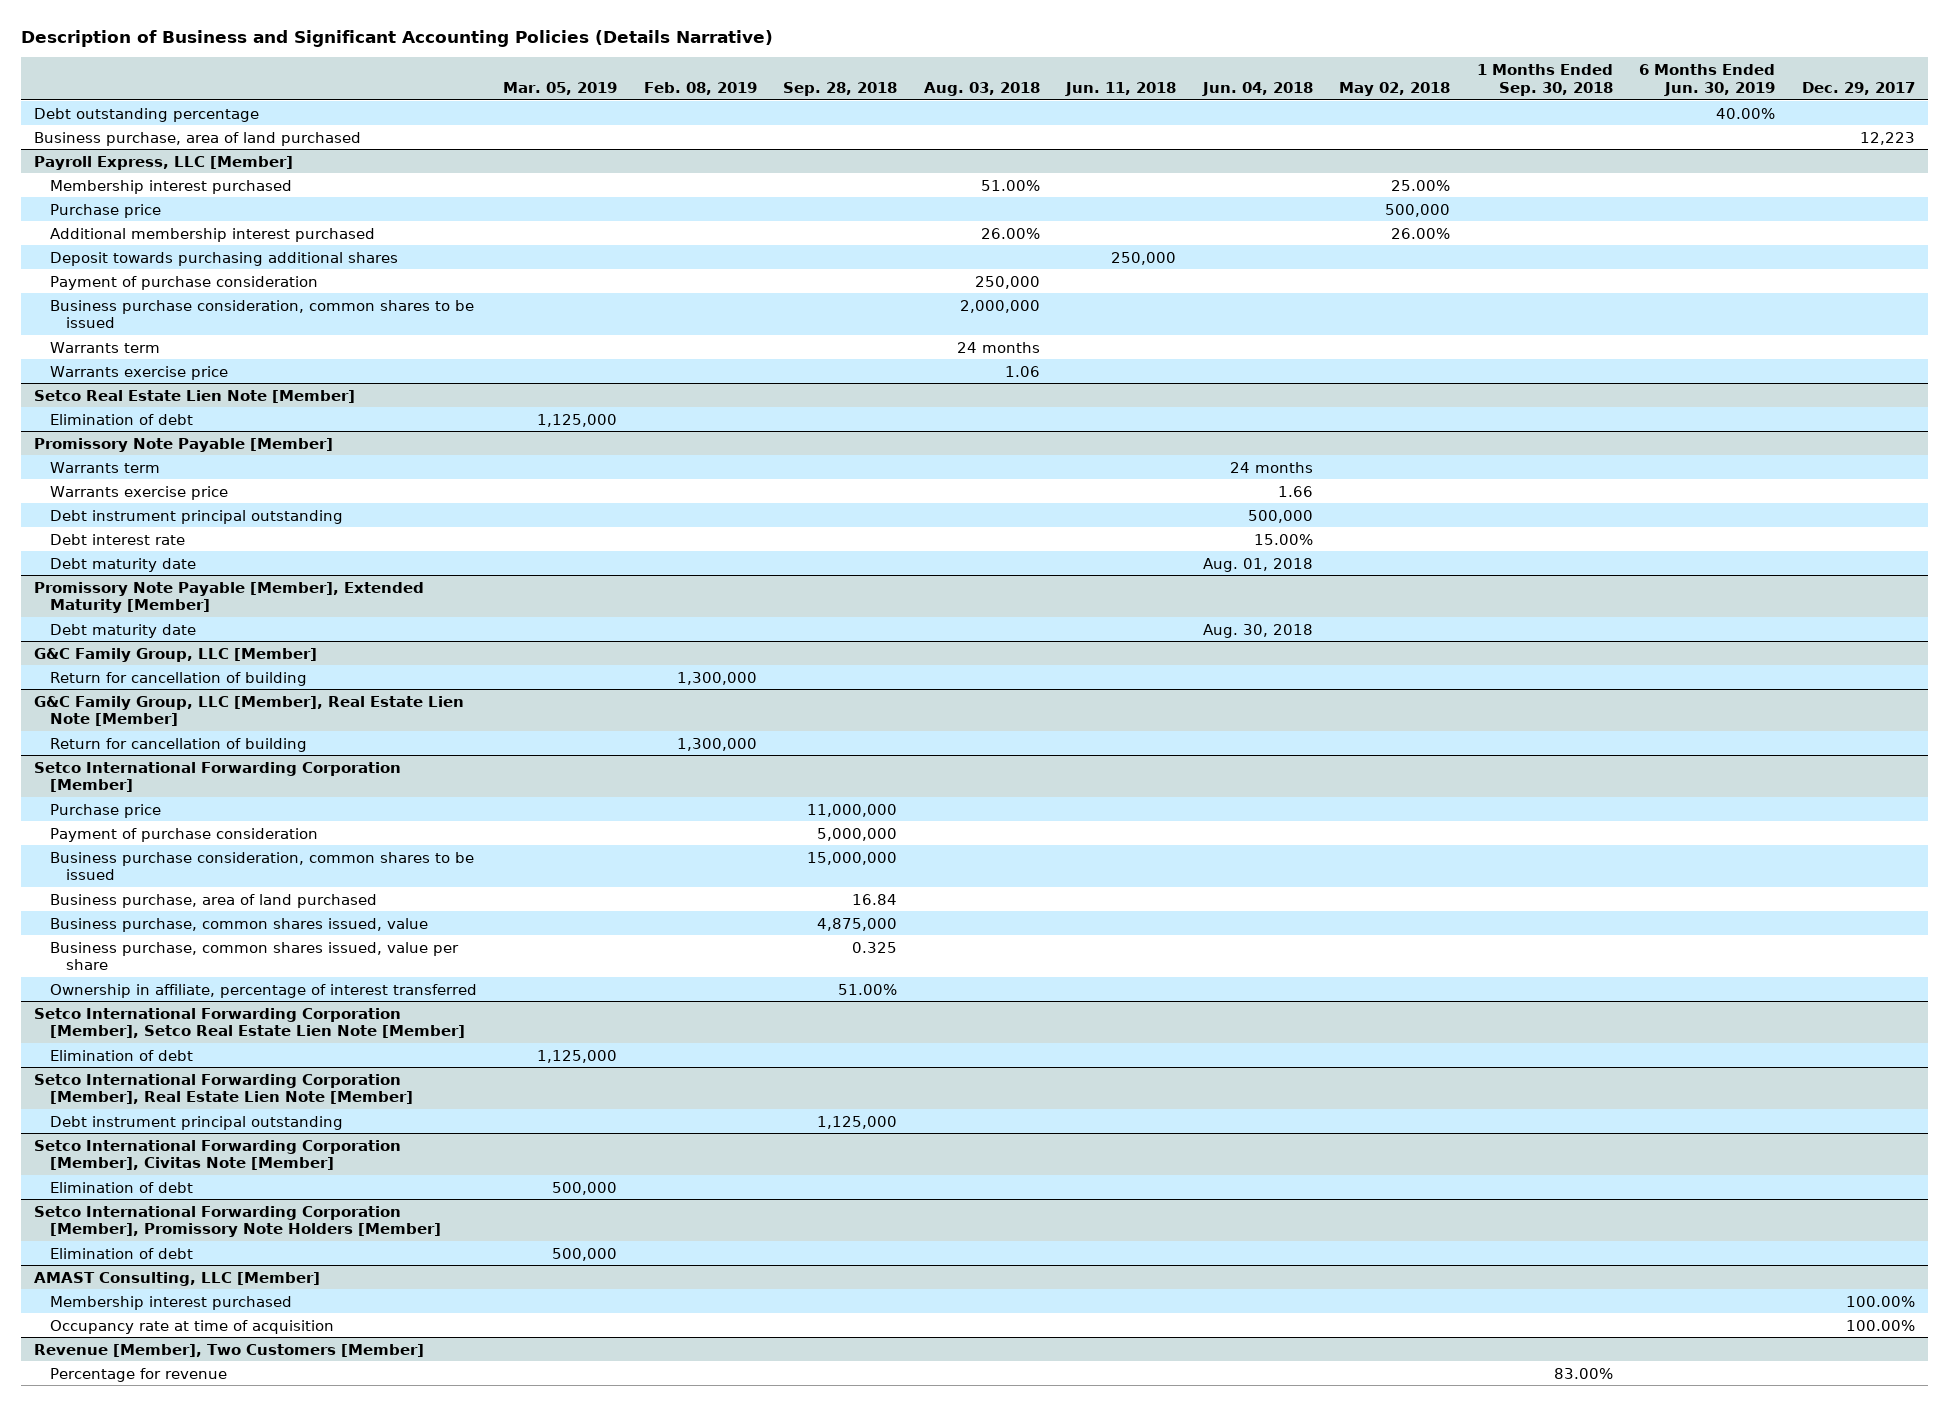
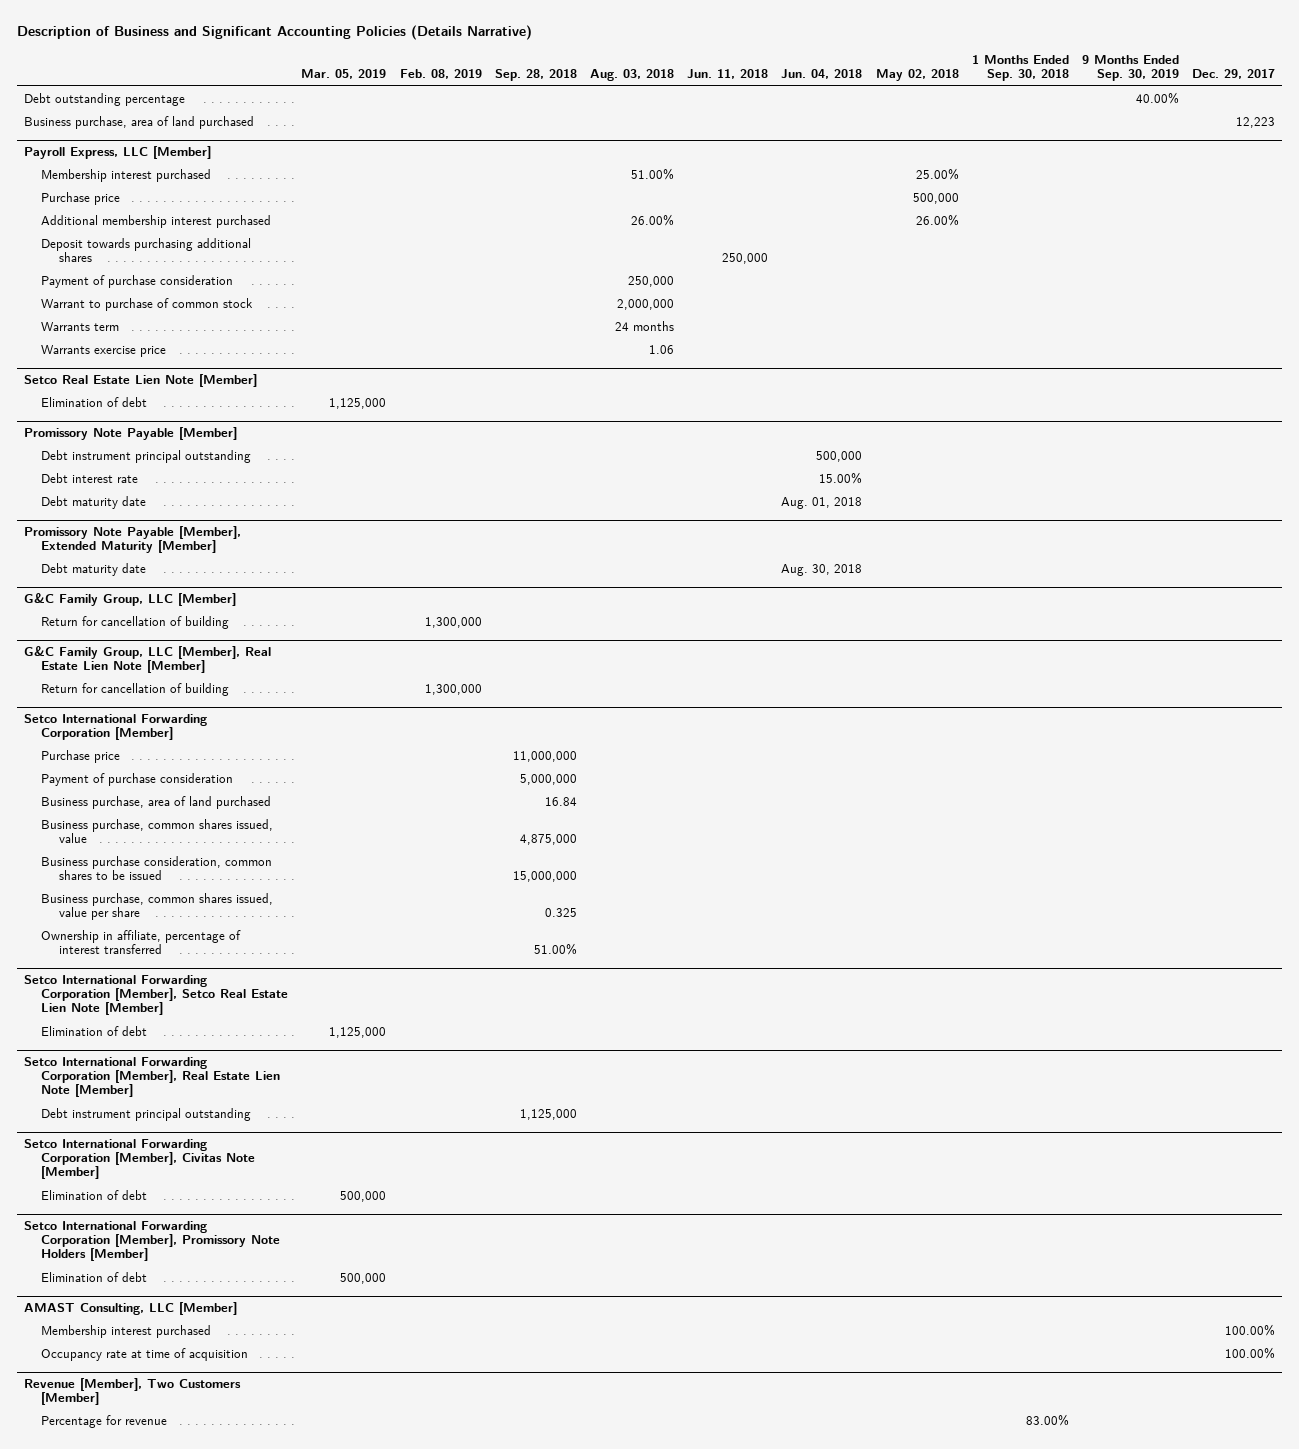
[1639,63,1776,96] 6 Months Ended Jun. 30, 2019 -> none
none -> [1082,55,1180,82] 9 Months Ended Sep. 30, 2019
[49,299,474,329] Business purchase consideration, common shares to be issued -> none
none -> [41,297,254,311] Warrant to purchase of common stock
[49,461,160,473] Warrants term -> none
[49,485,228,500] Warrants exercise price -> none
[49,851,474,881] Business purchase consideration, common shares to be issued -> [41,855,273,881] Business purchase consideration, common shares to be issued

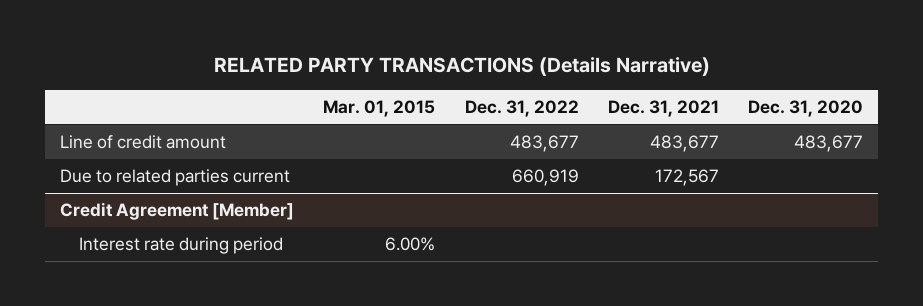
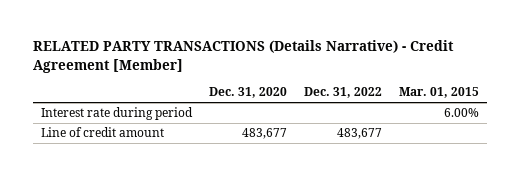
[213,57,710,77] RELATED PARTY TRANSACTIONS (Details Narrative) -> [33,40,455,73] RELATED PARTY TRANSACTIONS (Details Narrative) - Credit Agreement [Member]
[607,99,719,117] Dec. 31, 2021 -> none
none -> [41,107,194,121] Interest rate during period
[59,169,290,187] Due to related parties current -> none
[59,202,294,221] Credit Agreement [Member] -> none
[78,237,283,255] Interest rate during period -> none

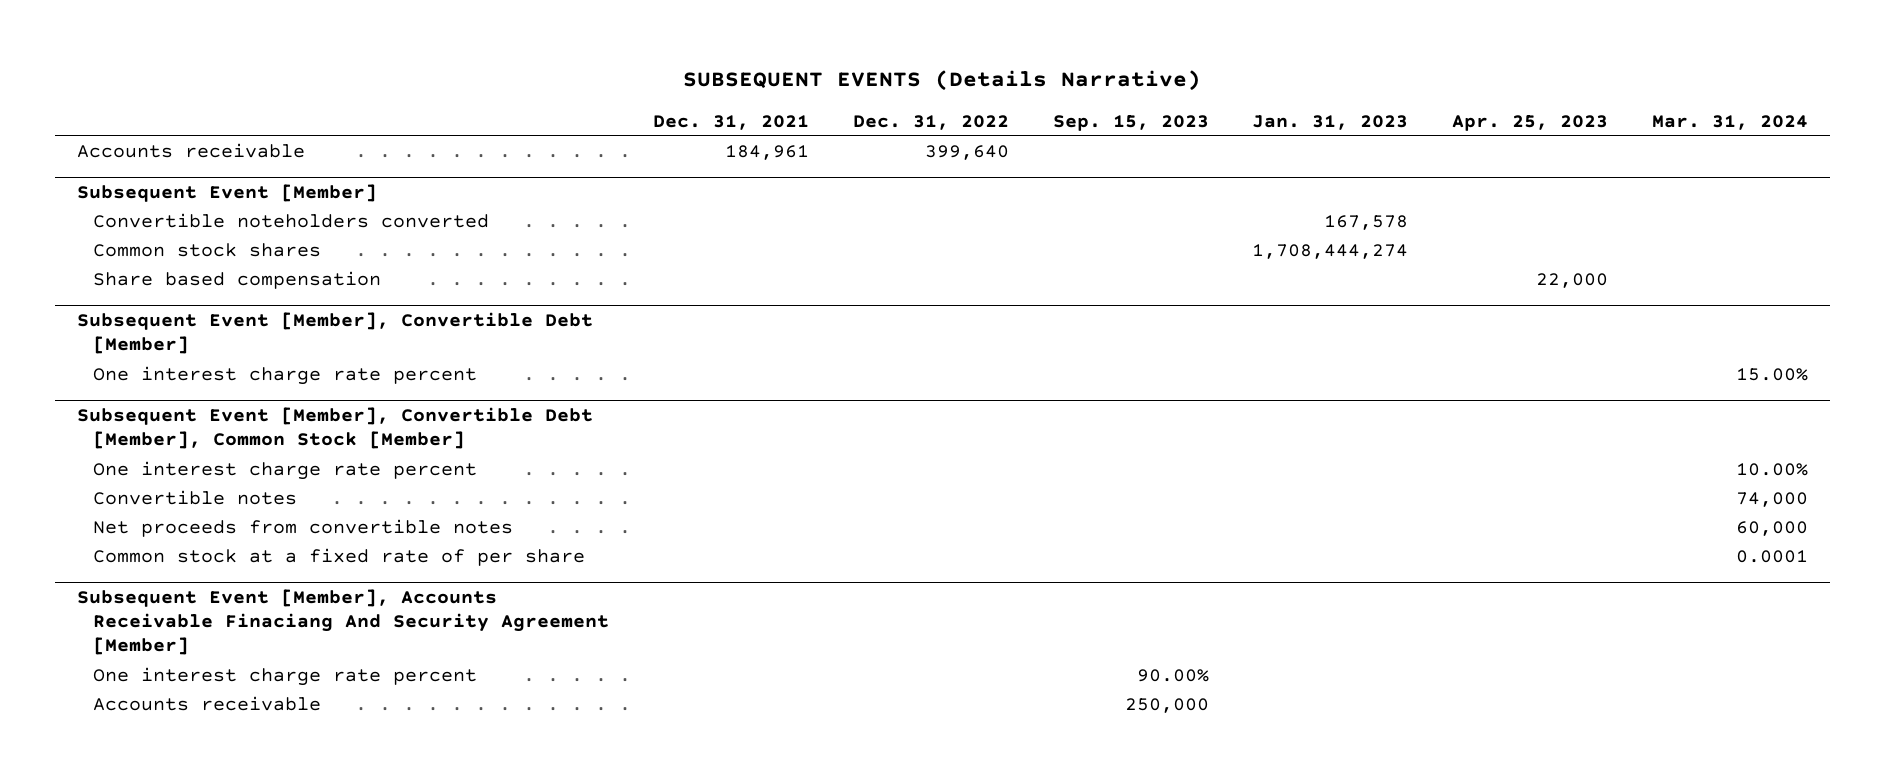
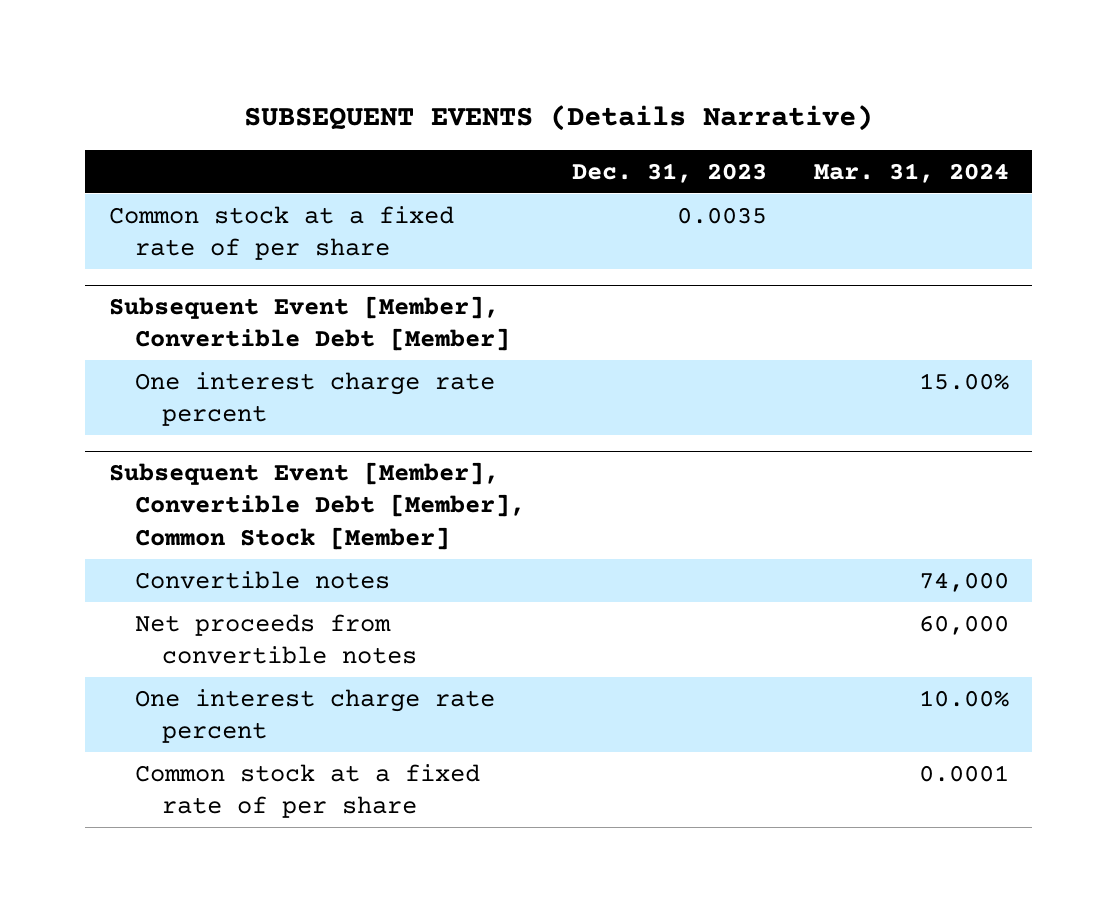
[652,114,809,130] Dec. 31, 2021 -> none
[852,114,1009,130] Dec. 31, 2022 -> none
[1052,114,1209,131] Sep. 15, 2023 -> none
[1252,114,1409,130] Jan. 31, 2023 -> none
[1452,114,1609,131] Apr. 25, 2023 -> none
none -> [572,162,768,183] Dec. 31, 2023
[76,142,305,158] Accounts receivable -> none
[76,183,377,202] Subsequent Event [Member] -> none
[93,212,490,228] Convertible noteholders converted -> none
[93,242,322,257] Common stock shares -> none
[93,270,382,289] Share based compensation -> none
none -> [108,205,454,261] Common stock at a fixed rate of per share
[93,460,478,480] One interest charge rate percent -> [135,688,496,744] One interest charge rate percent
[76,588,610,656] Subsequent Event [Member], Accounts Receivable Finaciang And Security Agreement [Member] -> none
[93,666,478,686] One interest charge rate percent -> none
[93,695,322,711] Accounts receivable -> none

